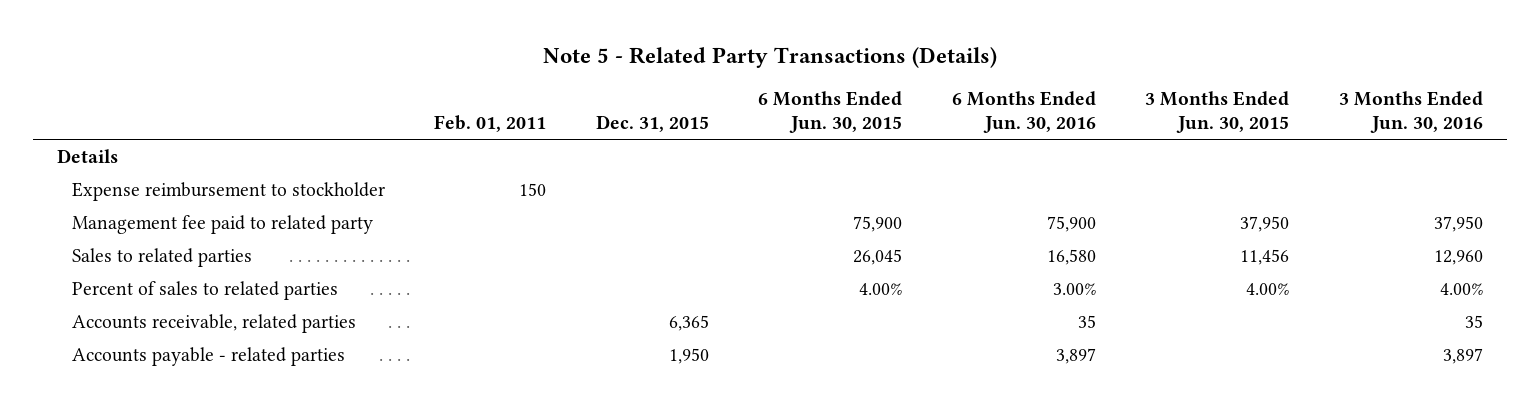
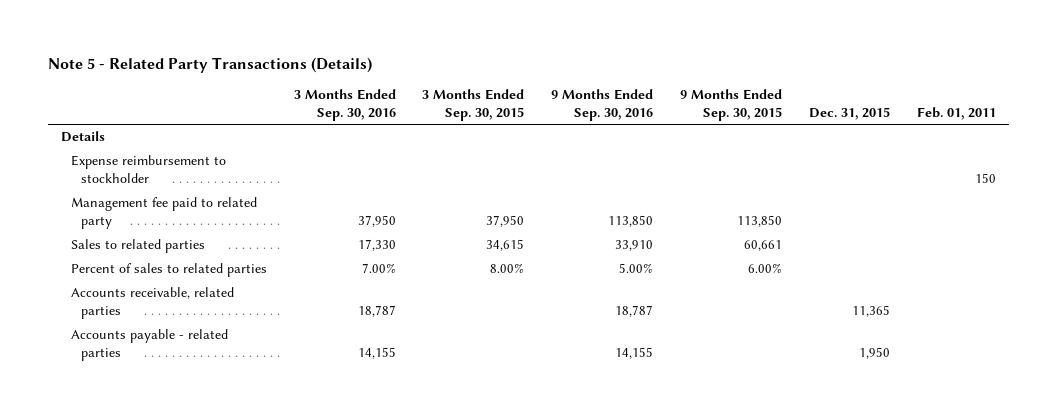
[758,91,903,134] 6 Months Ended Jun. 30, 2015 -> none
[951,91,1096,134] 6 Months Ended Jun. 30, 2016 -> none
[1145,91,1290,134] 3 Months Ended Jun. 30, 2015 -> none
[1338,91,1483,134] 3 Months Ended Jun. 30, 2016 -> none
none -> [293,89,396,121] 3 Months Ended Sep. 30, 2016
none -> [422,89,525,121] 3 Months Ended Sep. 30, 2015
none -> [551,89,654,121] 9 Months Ended Sep. 30, 2016
none -> [680,89,783,121] 9 Months Ended Sep. 30, 2015
[668,314,709,331] 6,365 -> [851,305,890,318] 11,365

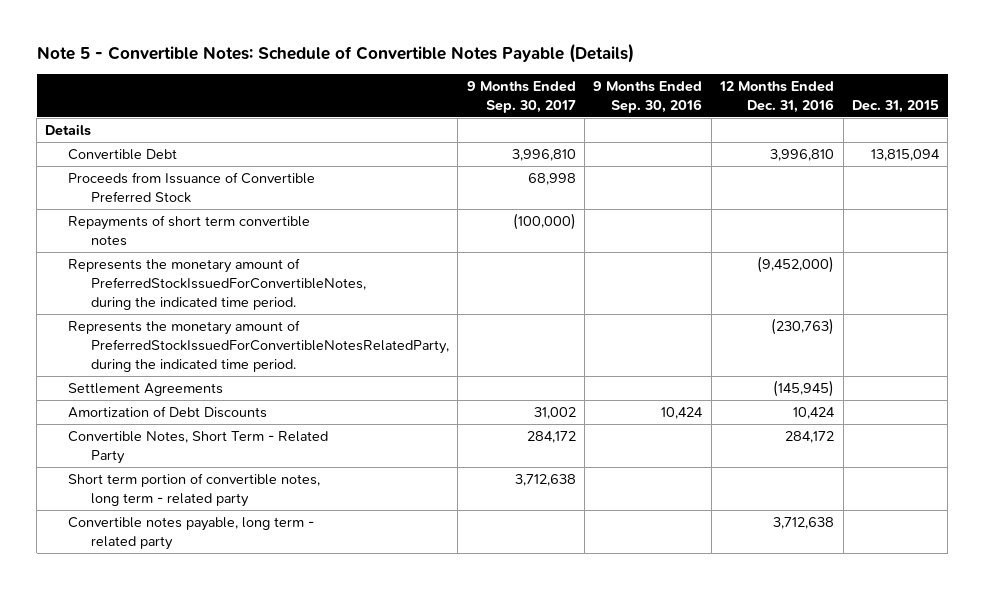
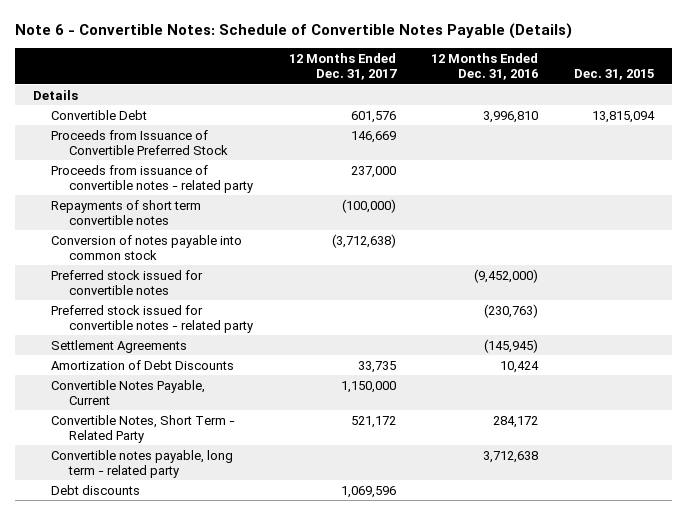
[36,43,634,64] Note 5 - Convertible Notes: Schedule of Convertible Notes Payable (Details) -> [15,23,573,40] Note 6 - Convertible Notes: Schedule of Convertible Notes Payable (Details)
[466,80,576,113] 9 Months Ended Sep. 30, 2017 -> none
[593,80,703,113] 9 Months Ended Sep. 30, 2016 -> none
none -> [288,53,397,81] 12 Months Ended Dec. 31, 2017
none -> [51,164,253,193] Proceeds from issuance of convertible notes - related party
none -> [51,234,243,260] Conversion of notes payable into common stock
[68,258,366,310] Represents the monetary amount of PreferredStockIssuedForConvertibleNotes, during the indicated time period. -> [51,269,204,295] Preferred stock issued for convertible notes
[68,320,449,372] Represents the monetary amount of PreferredStockIssuedForConvertibleNotesRelatedParty, during the indicated time period. -> [51,304,253,333] Preferred stock issued for convertible notes - related party
none -> [51,379,206,405] Convertible Notes Payable, Current
[68,473,321,508] Short term portion of convertible notes, long term - related party -> none
none -> [51,484,141,495] Debt discounts

